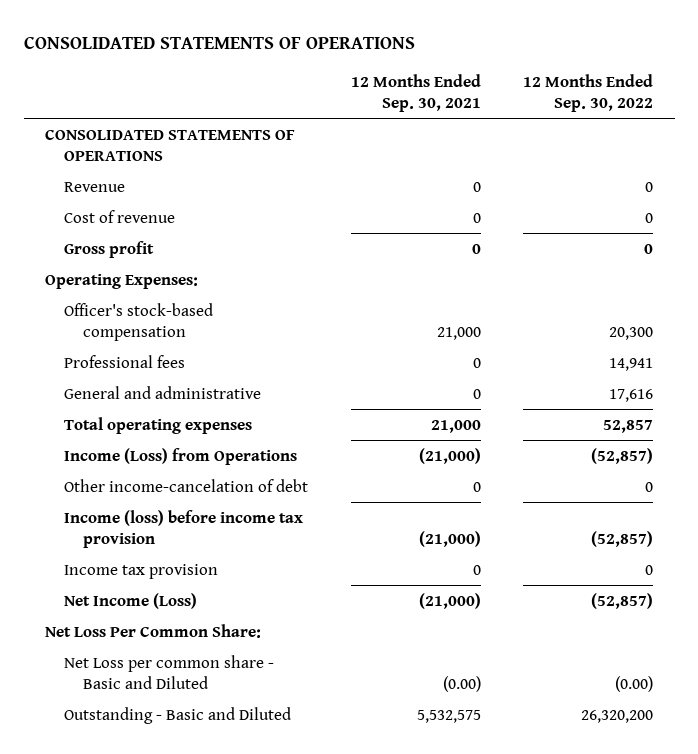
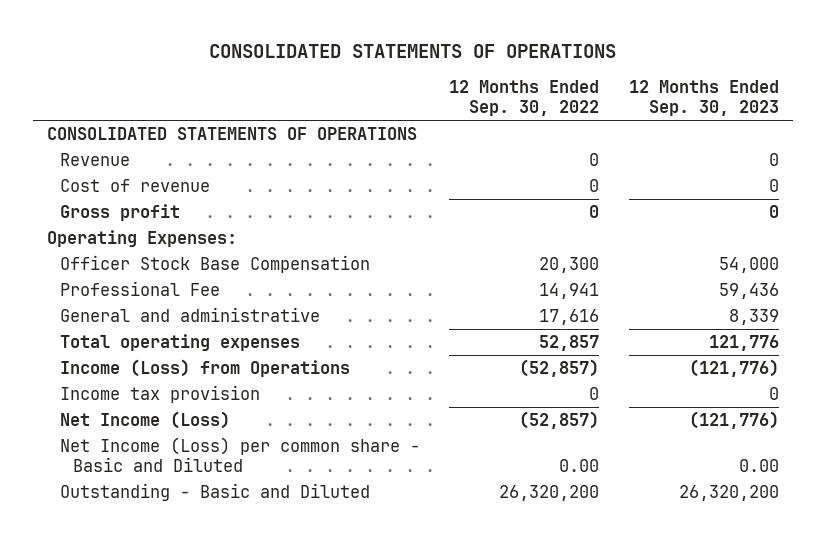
[350,73,481,112] 12 Months Ended Sep. 30, 2021 -> none
none -> [628,79,779,117] 12 Months Ended Sep. 30, 2023
[64,302,214,341] Officer's stock-based compensation -> [60,254,371,273] Officer Stock Base Compensation
[64,354,186,368] Professional fees -> [60,280,221,296] Professional Fee
[64,478,309,492] Other income-cancelation of debt -> none
[64,509,304,548] Income (loss) before income tax provision -> none
[44,623,261,638] Net Loss Per Common Share: -> none
[64,654,275,689] Net Loss per common share - Basic and Diluted -> [60,436,421,473] Net Income (Loss) per common share - Basic and Diluted
[615,675,654,692] (0.00) -> [559,459,600,473] 0.00

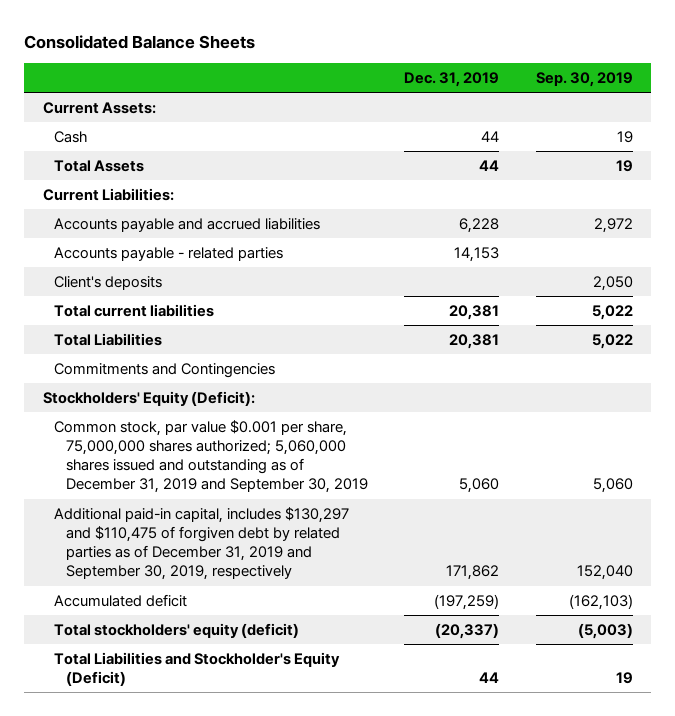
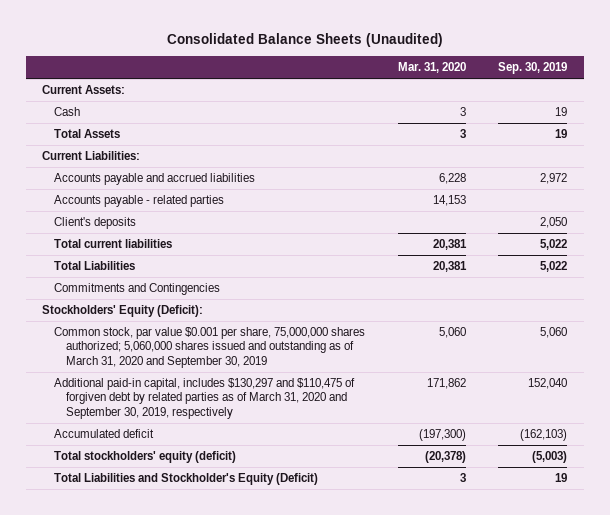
[24,34,256,49] Consolidated Balance Sheets -> [166,32,443,47] Consolidated Balance Sheets (Unaudited)
[404,71,500,87] Dec. 31, 2019 -> none
none -> [397,61,466,73] Mar. 31, 2020
[54,420,369,494] Common stock, par value $0.001 per share, 75,000,000 shares authorized; 5,060,000 shares issued and outstanding as of December 31, 2019 and September 30, 2019 -> [54,327,366,368] Common stock, par value $0.001 per share, 75,000,000 shares authorized; 5,060,000 shares issued and outstanding as of March 31, 2020 and September 30, 2019
[54,507,350,581] Additional paid-in capital, includes $130,297 and $110,475 of forgiven debt by related parties as of December 31, 2019 and September 30, 2019, respectively -> [54,378,356,419] Additional paid-in capital, includes $130,297 and $110,475 of forgiven debt by related parties as of March 31, 2020 and September 30, 2019, respectively

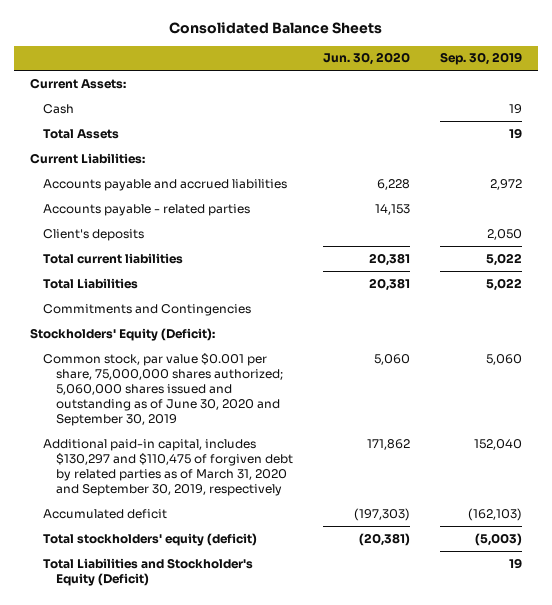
[166,32,443,47] Consolidated Balance Sheets (Unaudited) -> [168,22,382,35] Consolidated Balance Sheets
[397,61,466,73] Mar. 31, 2020 -> none
none -> [323,52,411,66] Jun. 30, 2020
[54,327,366,368] Common stock, par value $0.001 per share, 75,000,000 shares authorized; 5,060,000 shares issued and outstanding as of March 31, 2020 and September 30, 2019 -> [42,352,283,426] Common stock, par value $0.001 per share, 75,000,000 shares authorized; 5,060,000 shares issued and outstanding as of June 30, 2020 and September 30, 2019

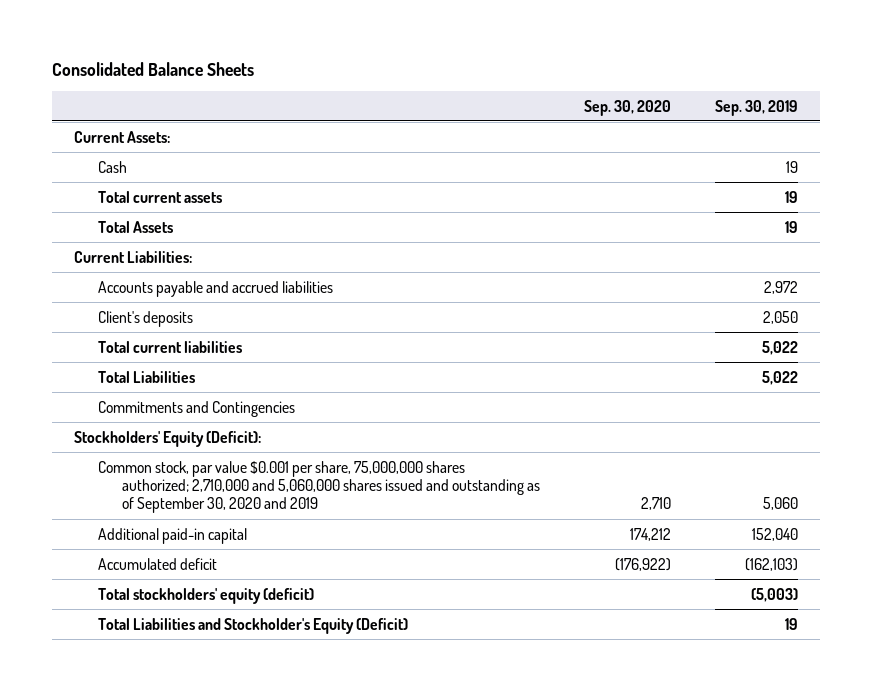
[323,52,411,66] Jun. 30, 2020 -> none
none -> [583,99,671,116] Sep. 30, 2020
none -> [97,190,222,203] Total current assets
[42,203,250,216] Accounts payable - related parties -> none
[42,352,283,426] Common stock, par value $0.001 per share, 75,000,000 shares authorized; 5,060,000 shares issued and outstanding as of June 30, 2020 and September 30, 2019 -> [97,460,540,514] Common stock, par value $0.001 per share, 75,000,000 shares authorized; 2,710,000 and 5,060,000 shares issued and outstanding as of September 30, 2020 and 2019
[42,438,293,496] Additional paid-in capital, includes $130,297 and $110,475 of forgiven debt by related parties as of March 31, 2020 and September 30, 2019, respectively -> [97,527,247,544] Additional paid-in capital

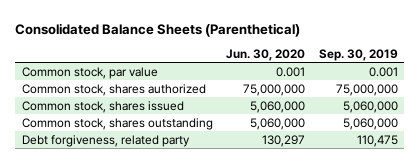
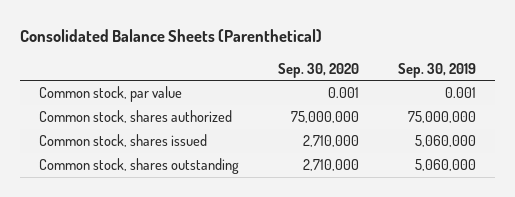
[226,48,306,61] Jun. 30, 2020 -> none
none -> [277,62,359,78] Sep. 30, 2020
[22,134,191,147] Debt forgiveness, related party -> none

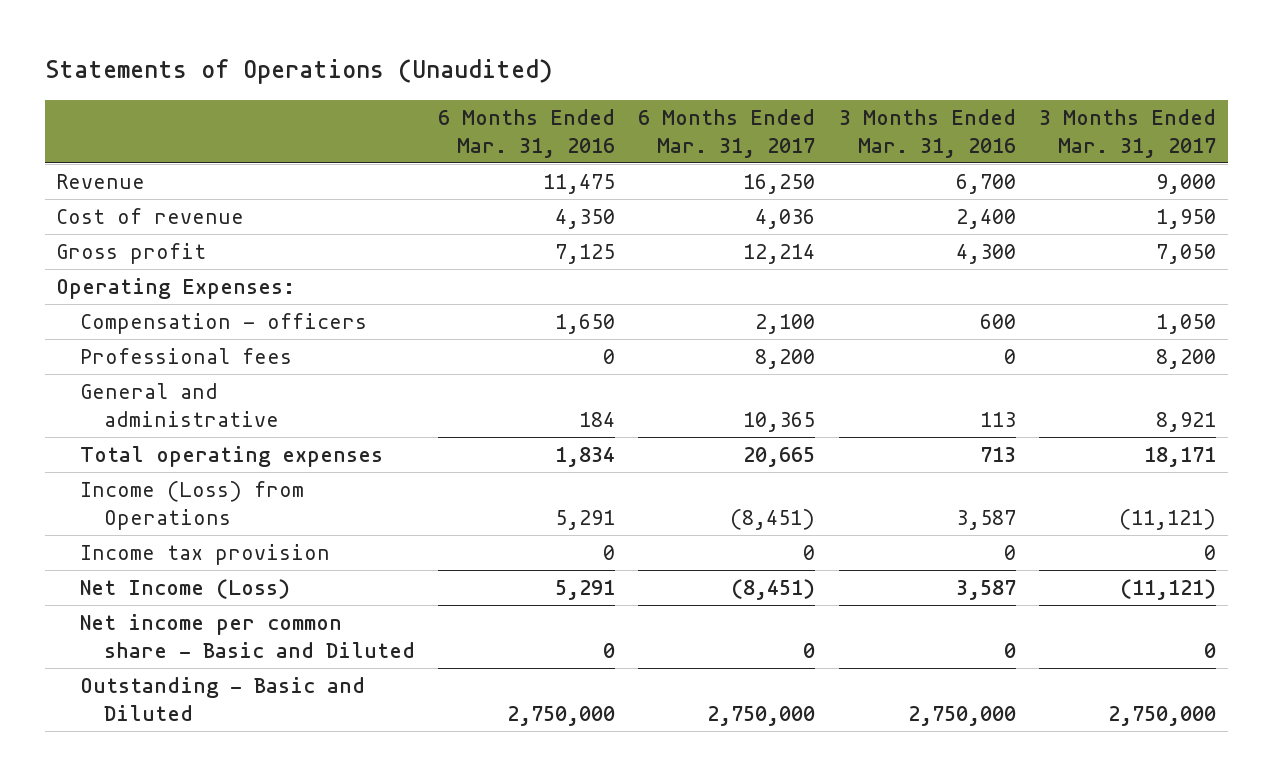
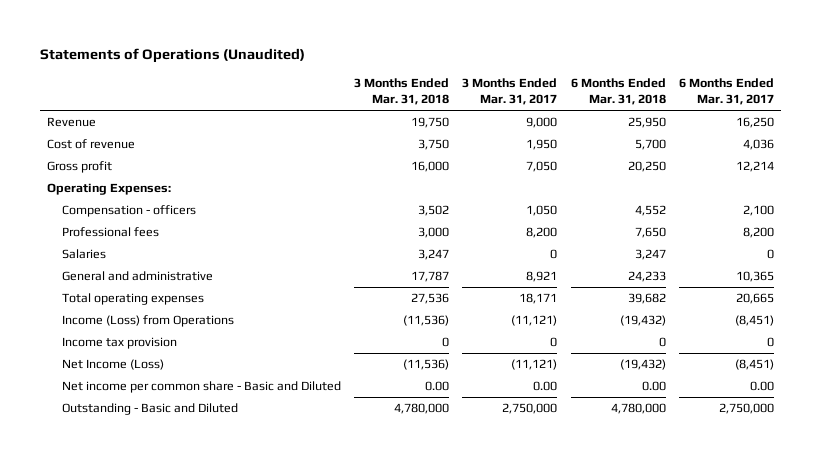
[438,108,616,158] 6 Months Ended Mar. 31, 2016 -> none
[838,108,1016,158] 3 Months Ended Mar. 31, 2016 -> none
none -> [353,78,449,106] 3 Months Ended Mar. 31, 2018
none -> [570,78,666,106] 6 Months Ended Mar. 31, 2018
none -> [61,249,106,260] Salaries
[803,642,816,658] 0 -> [750,381,775,392] 0.00
[1204,642,1217,658] 0 -> [533,381,558,392] 0.00

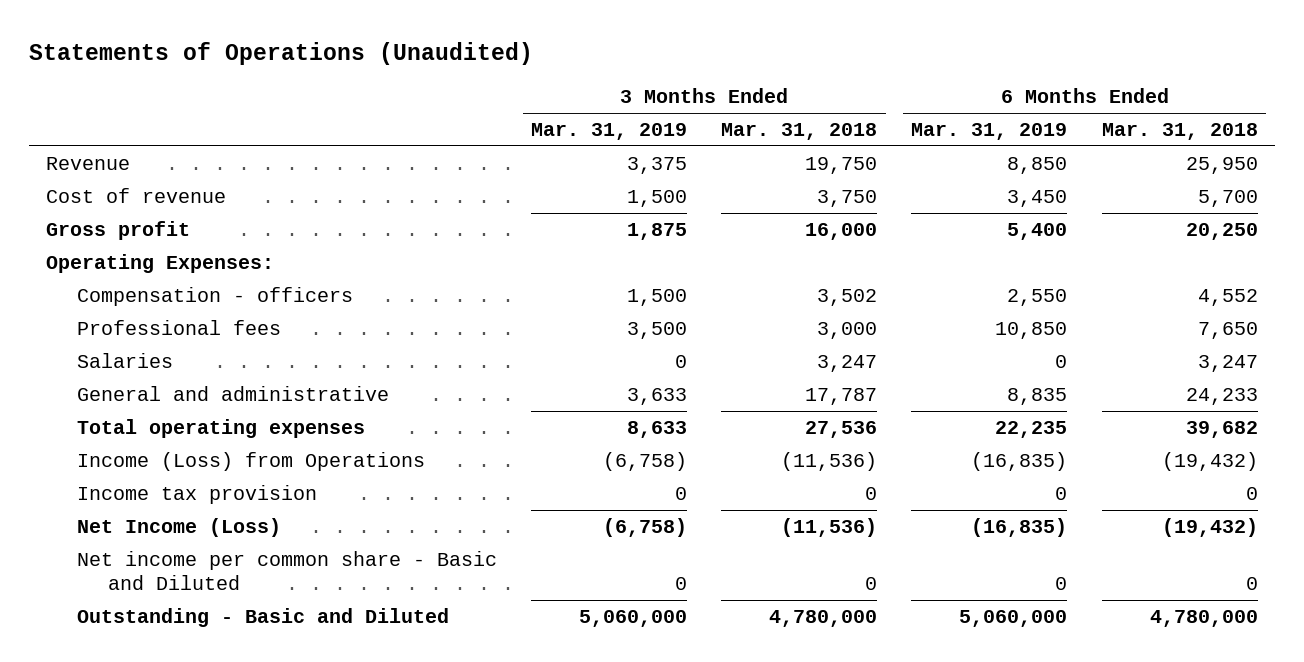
[462,78,558,106] 3 Months Ended Mar. 31, 2017 -> none
[679,78,775,106] 6 Months Ended Mar. 31, 2017 -> none
none -> [531,123,688,141] Mar. 31, 2019
none -> [911,123,1068,141] Mar. 31, 2019
[424,381,449,392] 0.00 -> [865,577,878,591] 0
[641,381,666,392] 0.00 -> [1245,577,1258,591] 0

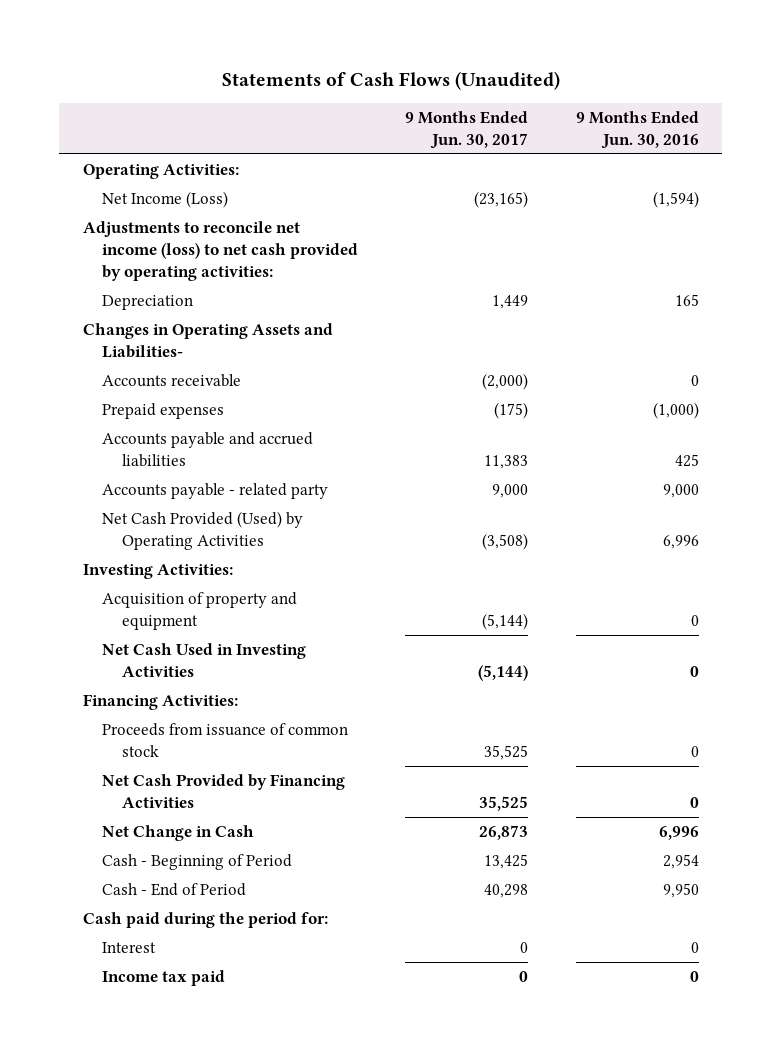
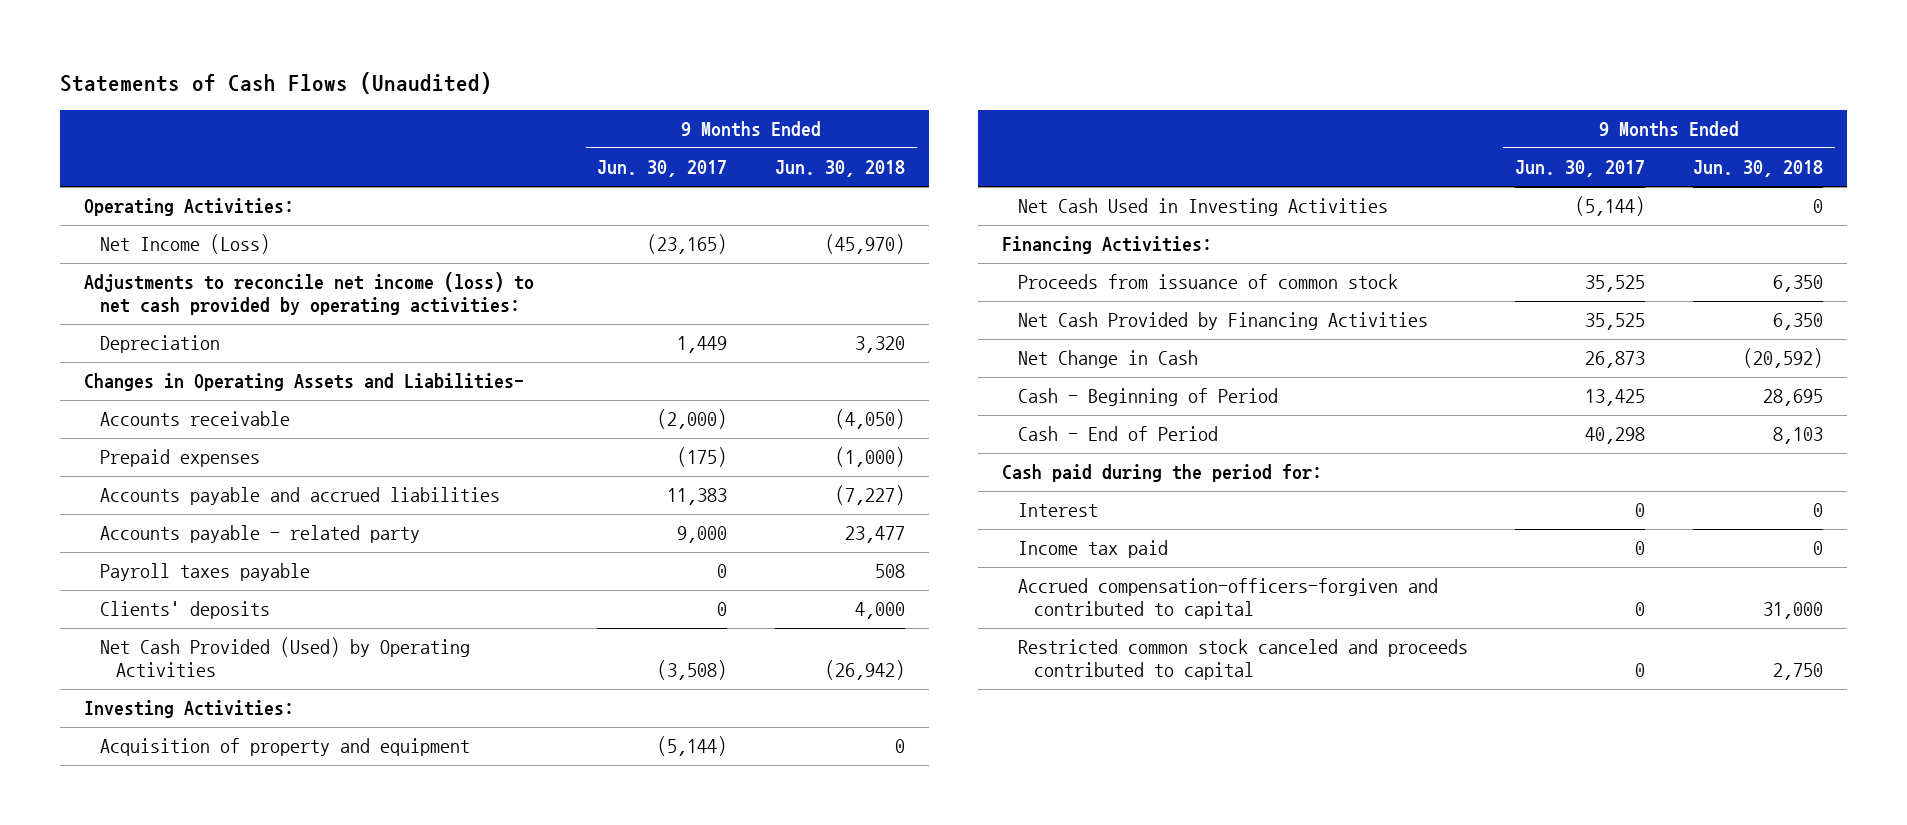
[575,110,699,149] 9 Months Ended Jun. 30, 2016 -> none
none -> [775,160,906,178] Jun. 30, 2018
none -> [99,563,310,582] Payroll taxes payable
none -> [99,601,270,620] Clients' deposits
none -> [1017,578,1438,620] Accrued compensation-officers-forgiven and contributed to capital
none -> [1017,639,1468,681] Restricted common stock canceled and proceeds contributed to capital

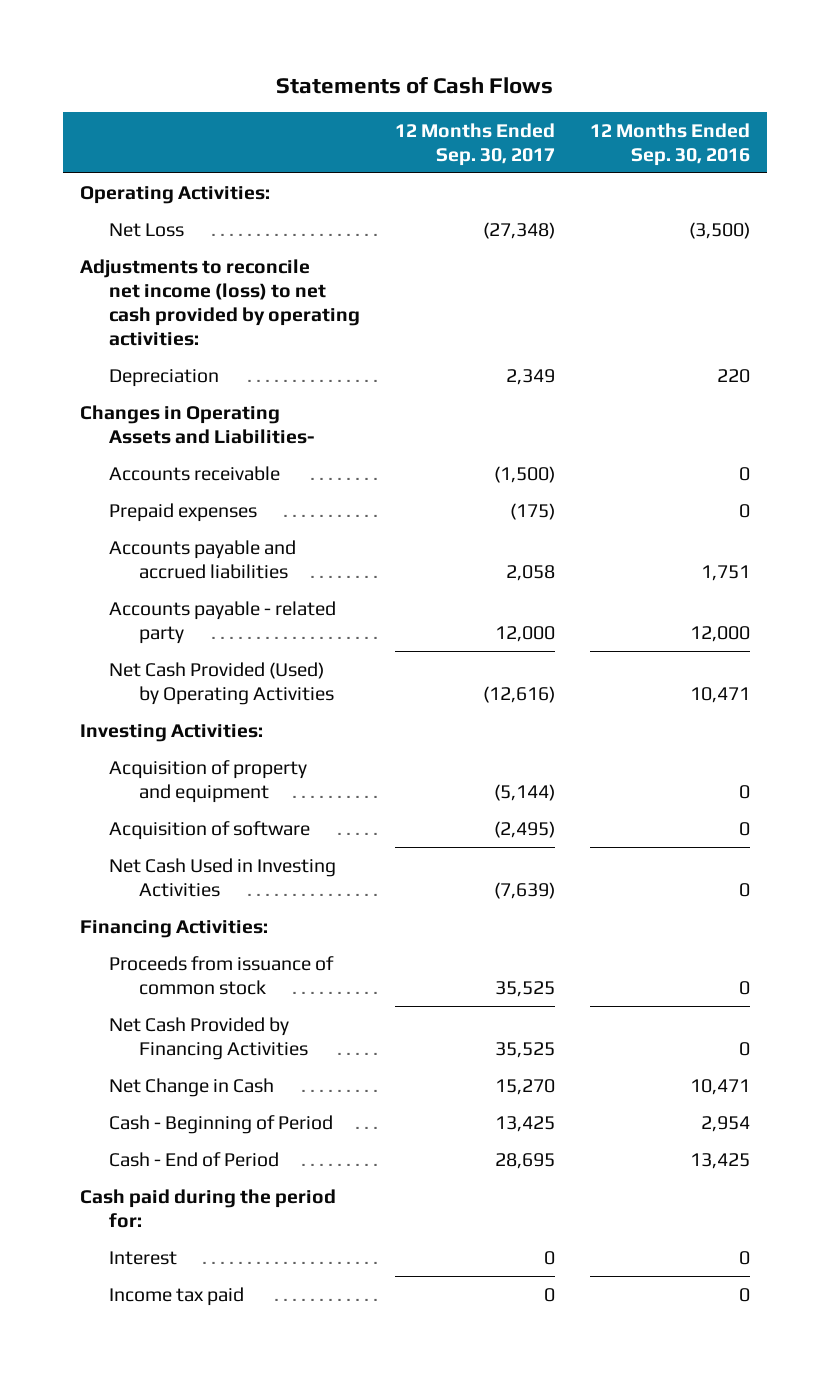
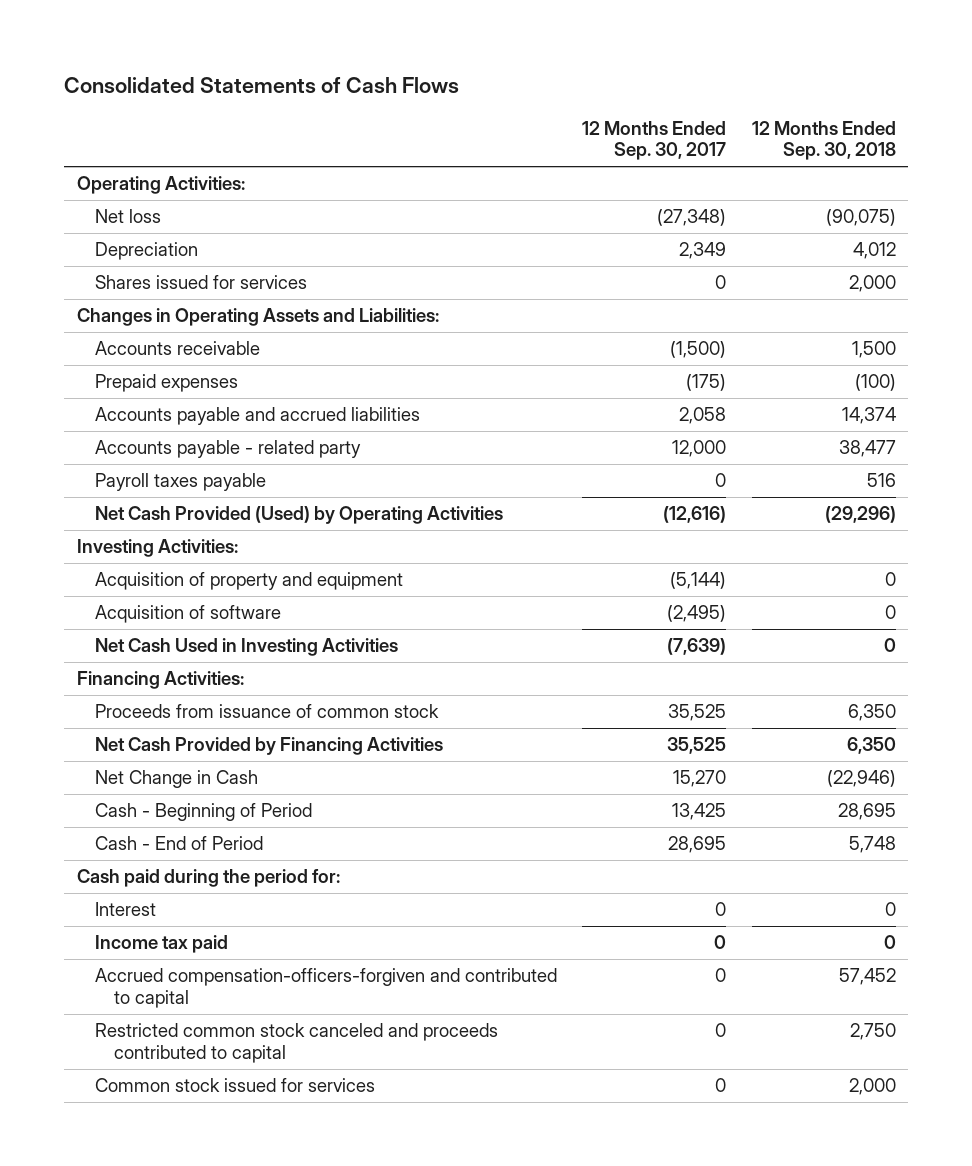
[275,76,553,94] Statements of Cash Flows -> [64,76,460,93] Consolidated Statements of Cash Flows
[589,122,750,166] 12 Months Ended Sep. 30, 2016 -> none
none -> [751,120,896,161] 12 Months Ended Sep. 30, 2018
[80,258,361,346] Adjustments to reconcile net income (loss) to net cash provided by operating activities: -> none
[109,222,185,237] Net Loss -> [95,209,162,224] Net loss
none -> [95,275,308,290] Shares issued for services
[80,404,316,444] Changes in Operating Assets and Liabilities- -> [76,308,439,327] Changes in Operating Assets and Liabilities:
none -> [95,473,267,492] Payroll taxes payable
none -> [95,968,558,1008] Accrued compensation-officers-forgiven and contributed to capital
none -> [95,1023,499,1063] Restricted common stock canceled and proceeds contributed to capital
none -> [95,1078,376,1093] Common stock issued for services

